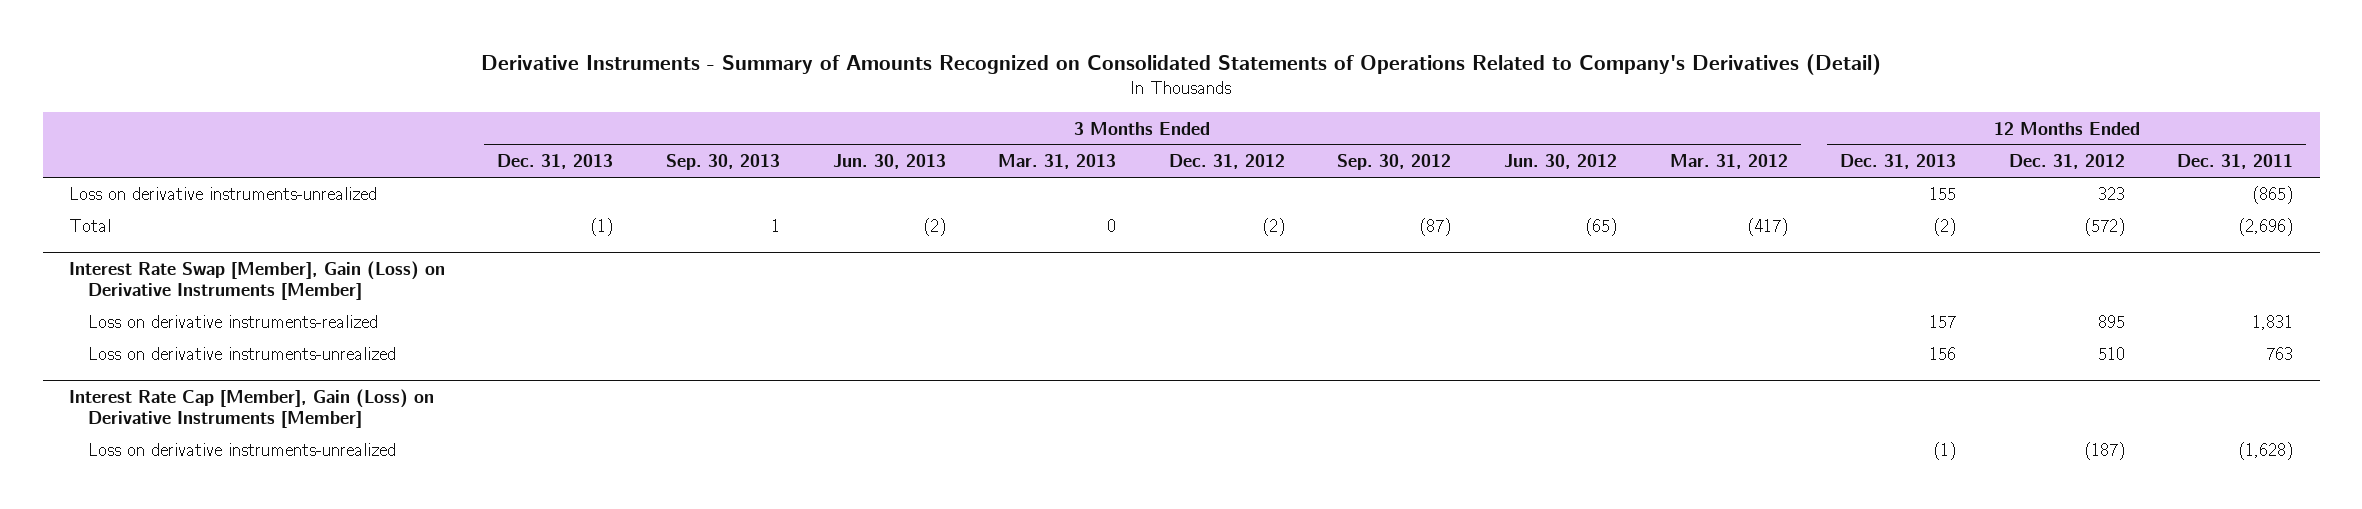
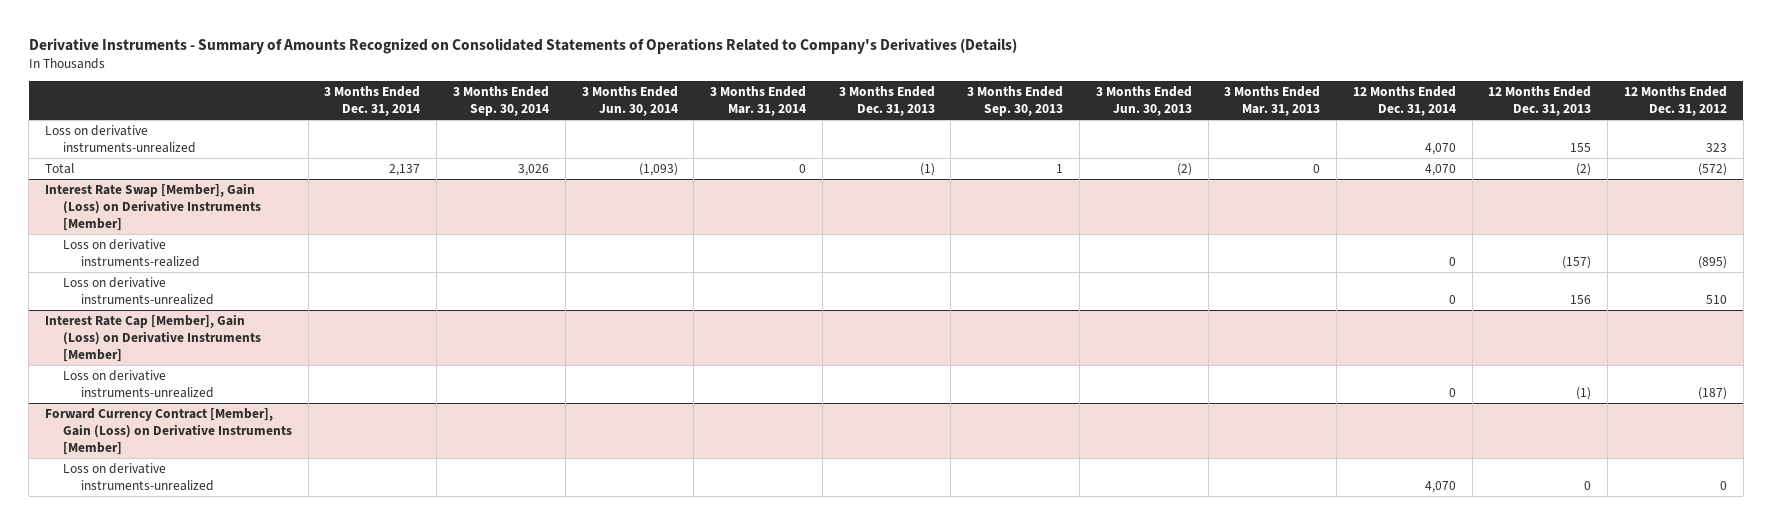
[481,54,1882,76] Derivative Instruments - Summary of Amounts Recognized on Consolidated Statements of Operations Related to Company's Derivatives (Detail) -> [28,37,1017,54] Derivative Instruments - Summary of Amounts Recognized on Consolidated Statements of Operations Related to Company's Derivatives (Details)
[1168,154,1285,170] Dec. 31, 2012 -> none
[1337,154,1452,171] Sep. 30, 2012 -> none
[1503,154,1617,170] Jun. 30, 2012 -> none
[1669,154,1788,170] Mar. 31, 2012 -> none
[2177,154,2294,170] Dec. 31, 2011 -> none
none -> [324,86,421,117] 3 Months Ended Dec. 31, 2014
none -> [452,86,549,117] 3 Months Ended Sep. 30, 2014
none -> [581,86,678,117] 3 Months Ended Jun. 30, 2014
none -> [710,86,807,117] 3 Months Ended Mar. 31, 2014
none -> [1352,86,1456,117] 12 Months Ended Dec. 31, 2014
[1929,315,1957,329] 157 -> [1562,255,1592,269] (157)
[2097,315,2125,329] 895 -> [1698,255,1728,269] (895)
none -> [44,407,292,455] Forward Currency Contract [Member], Gain (Loss) on Derivative Instruments [Member]
none -> [62,462,214,491] Loss on derivative instruments-unrealized

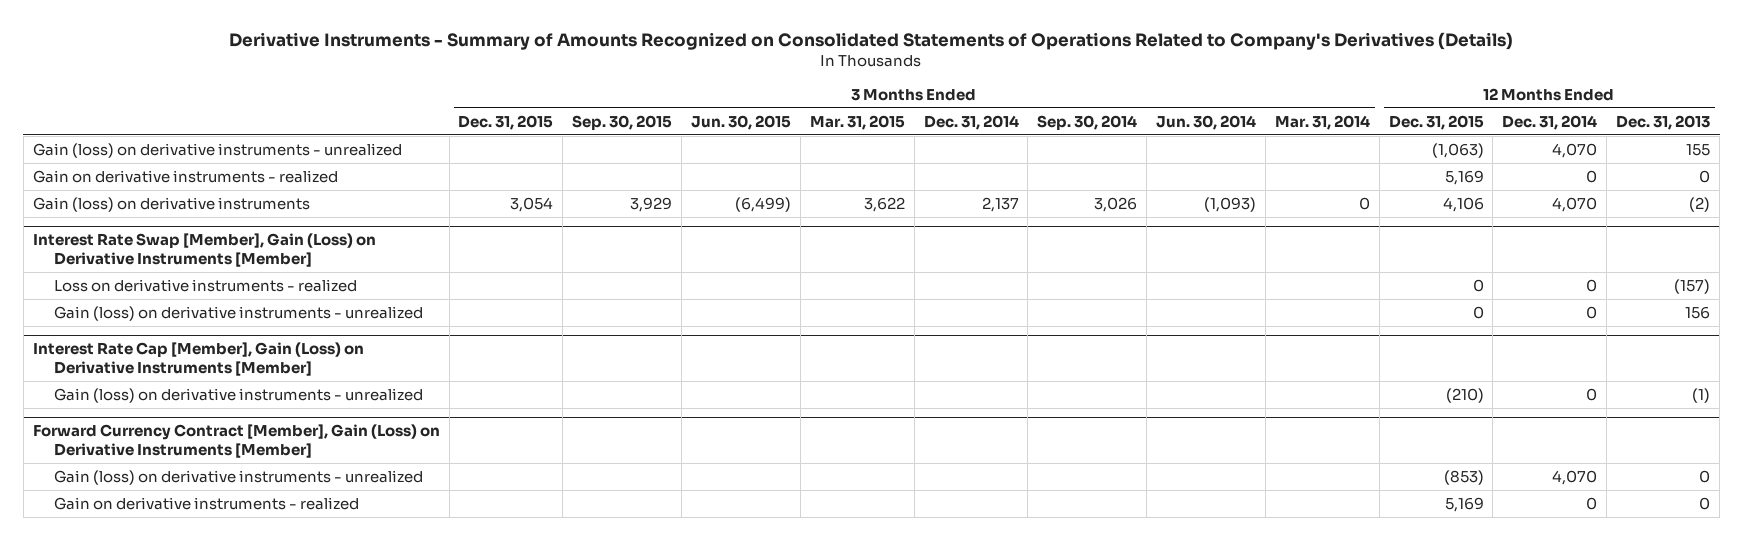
[838,86,935,117] 3 Months Ended Dec. 31, 2013 -> none
[967,86,1064,117] 3 Months Ended Sep. 30, 2013 -> none
[1095,86,1192,117] 3 Months Ended Jun. 30, 2013 -> none
[1224,86,1321,117] 3 Months Ended Mar. 31, 2013 -> none
[1624,86,1728,117] 12 Months Ended Dec. 31, 2012 -> none
none -> [458,114,554,130] Dec. 31, 2015
none -> [572,114,673,130] Sep. 30, 2015
none -> [690,114,791,130] Jun. 30, 2015
none -> [809,114,905,130] Mar. 31, 2015
none -> [1388,114,1484,130] Dec. 31, 2015
[44,124,196,153] Loss on derivative instruments-unrealized -> [32,142,402,158] Gain (loss) on derivative instruments - unrealized
none -> [32,169,338,183] Gain on derivative instruments - realized
[44,162,74,174] Total -> [32,196,310,212] Gain (loss) on derivative instruments
[62,238,200,267] Loss on derivative instruments-realized -> [53,278,357,292] Loss on derivative instruments - realized
[62,276,214,305] Loss on derivative instruments-unrealized -> [53,305,423,321] Gain (loss) on derivative instruments - unrealized
[62,369,214,398] Loss on derivative instruments-unrealized -> [53,387,423,403] Gain (loss) on derivative instruments - unrealized
[62,462,214,491] Loss on derivative instruments-unrealized -> [53,469,423,485] Gain (loss) on derivative instruments - unrealized
none -> [53,496,359,510] Gain on derivative instruments - realized

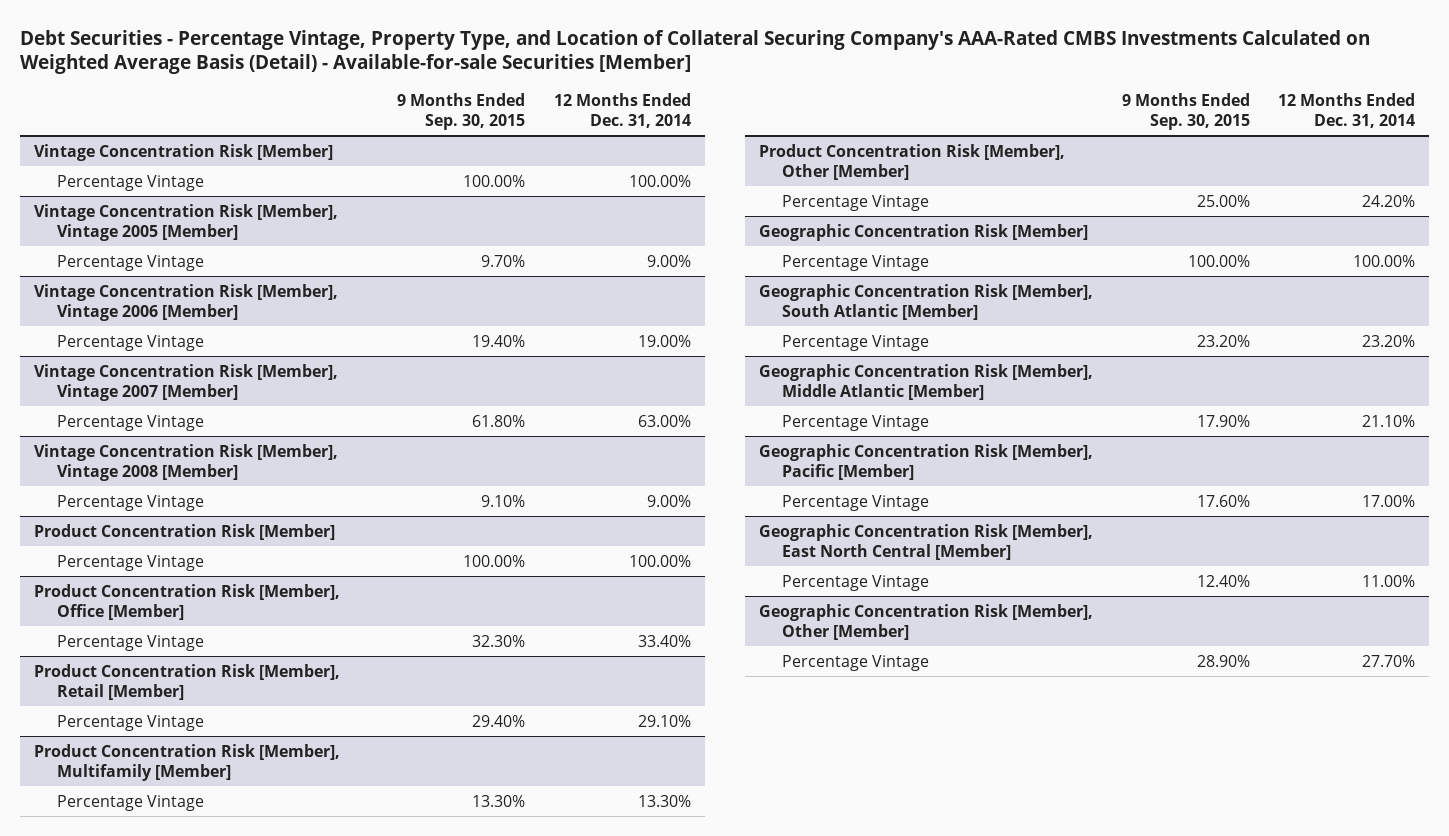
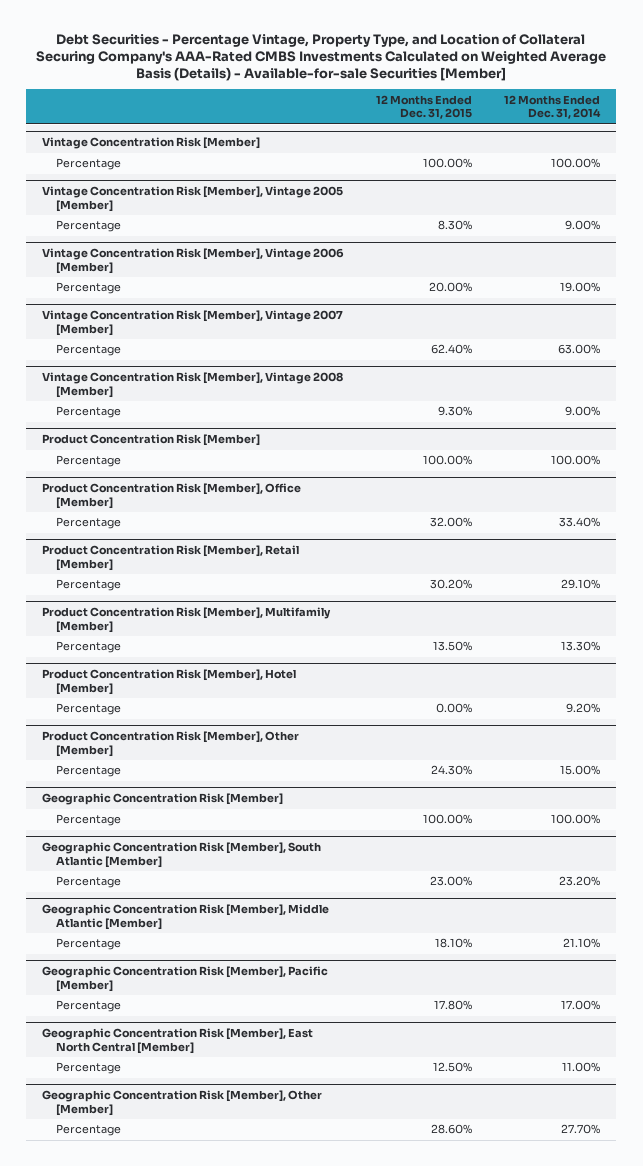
[19,29,1370,75] Debt Securities - Percentage Vintage, Property Type, and Location of Collateral Securing Company's AAA-Rated CMBS Investments Calculated on Weighted Average Basis (Detail) - Available-for-sale Securities [Member] -> [36,33,607,82] Debt Securities - Percentage Vintage, Property Type, and Location of Collateral Securing Company's AAA-Rated CMBS Investments Calculated on Weighted Average Basis (Details) - Available-for-sale Securities [Member]
[396,92,525,131] 9 Months Ended Sep. 30, 2015 -> none
none -> [376,94,473,120] 12 Months Ended Dec. 31, 2015
[56,174,204,191] Percentage Vintage -> [56,158,122,171] Percentage
[56,254,204,271] Percentage Vintage -> [56,220,122,233] Percentage
[56,334,204,351] Percentage Vintage -> [56,282,122,295] Percentage
[56,414,204,431] Percentage Vintage -> [56,344,122,357] Percentage
[56,494,204,511] Percentage Vintage -> [56,406,122,419] Percentage
[56,554,204,571] Percentage Vintage -> [56,455,122,468] Percentage
[56,634,204,651] Percentage Vintage -> [56,517,122,530] Percentage
[56,714,204,731] Percentage Vintage -> [56,579,122,592] Percentage
[56,794,204,811] Percentage Vintage -> [56,641,122,654] Percentage
none -> [42,669,297,695] Product Concentration Risk [Member], Hotel [Member]
none -> [56,703,122,716] Percentage
[781,194,929,211] Percentage Vintage -> [56,765,122,778] Percentage
[1362,194,1416,207] 24.20% -> [560,765,601,776] 15.00%
[781,254,929,271] Percentage Vintage -> [56,814,122,827] Percentage
[781,334,929,351] Percentage Vintage -> [56,876,122,889] Percentage
[781,414,929,431] Percentage Vintage -> [56,938,122,951] Percentage
[781,494,929,511] Percentage Vintage -> [56,1000,122,1013] Percentage
[781,574,929,591] Percentage Vintage -> [56,1062,122,1075] Percentage
[781,654,929,671] Percentage Vintage -> [56,1124,122,1137] Percentage

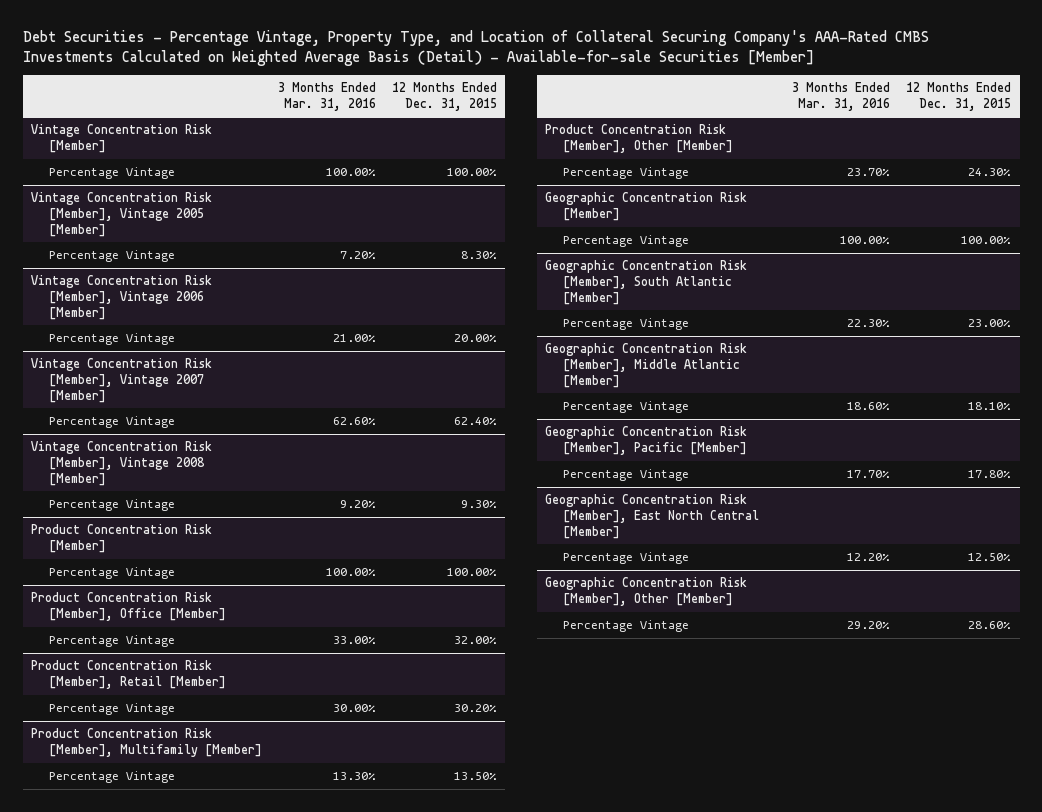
[36,33,607,82] Debt Securities - Percentage Vintage, Property Type, and Location of Collateral Securing Company's AAA-Rated CMBS Investments Calculated on Weighted Average Basis (Details) - Available-for-sale Securities [Member] -> [22,30,929,67] Debt Securities - Percentage Vintage, Property Type, and Location of Collateral Securing Company's AAA-Rated CMBS Investments Calculated on Weighted Average Basis (Detail) - Available-for-sale Securities [Member]
[504,94,602,120] 12 Months Ended Dec. 31, 2014 -> none
none -> [277,81,376,111] 3 Months Ended Mar. 31, 2016
[56,158,122,171] Percentage -> [48,167,175,180] Percentage Vintage
[56,220,122,233] Percentage -> [48,250,175,263] Percentage Vintage
[56,282,122,295] Percentage -> [48,333,175,346] Percentage Vintage
[56,344,122,357] Percentage -> [48,416,175,429] Percentage Vintage
[56,406,122,419] Percentage -> [48,499,175,512] Percentage Vintage
[56,455,122,468] Percentage -> [48,567,175,580] Percentage Vintage
[56,517,122,530] Percentage -> [48,635,175,648] Percentage Vintage
[56,579,122,592] Percentage -> [48,703,175,716] Percentage Vintage
[42,669,297,695] Product Concentration Risk [Member], Hotel [Member] -> none
[56,703,122,716] Percentage -> none
[56,641,122,654] Percentage -> [48,771,175,784] Percentage Vintage
[56,765,122,778] Percentage -> [563,167,690,180] Percentage Vintage
[56,814,122,827] Percentage -> [563,235,690,248] Percentage Vintage
[56,876,122,889] Percentage -> [563,318,690,331] Percentage Vintage
[56,938,122,951] Percentage -> [563,401,690,414] Percentage Vintage
[56,1000,122,1013] Percentage -> [563,469,690,482] Percentage Vintage
[56,1062,122,1075] Percentage -> [563,552,690,565] Percentage Vintage
[56,1124,122,1137] Percentage -> [563,620,690,633] Percentage Vintage

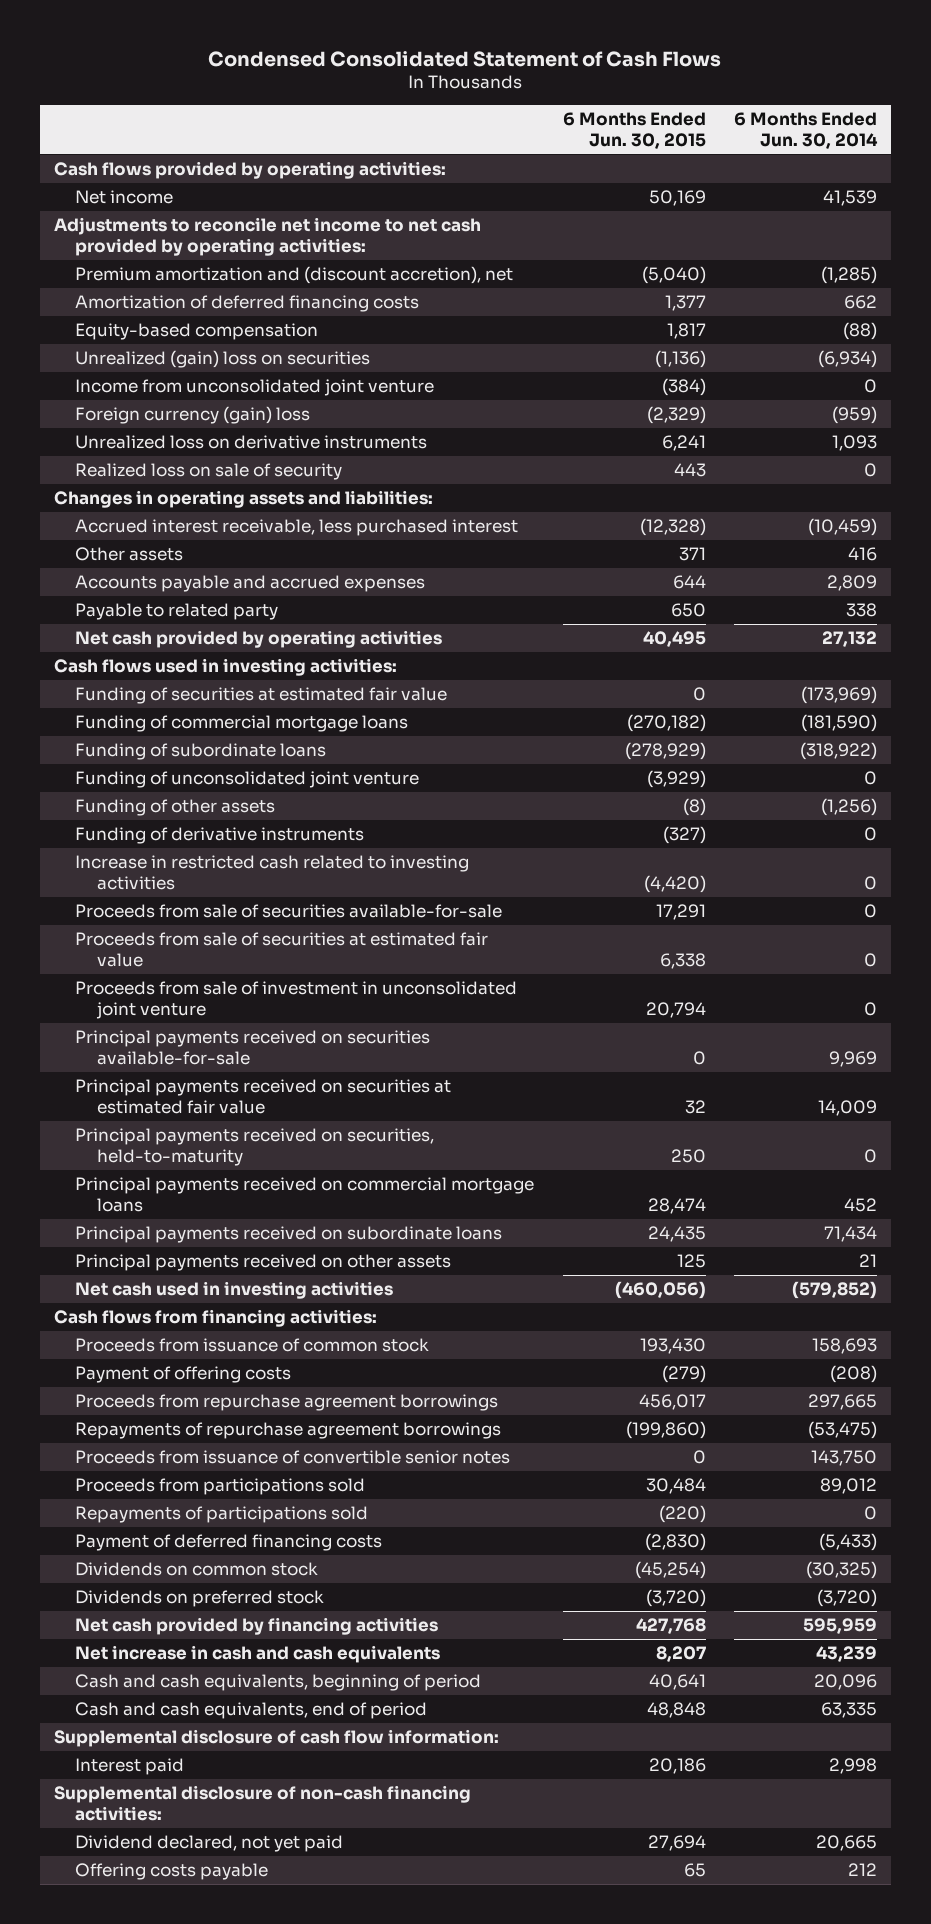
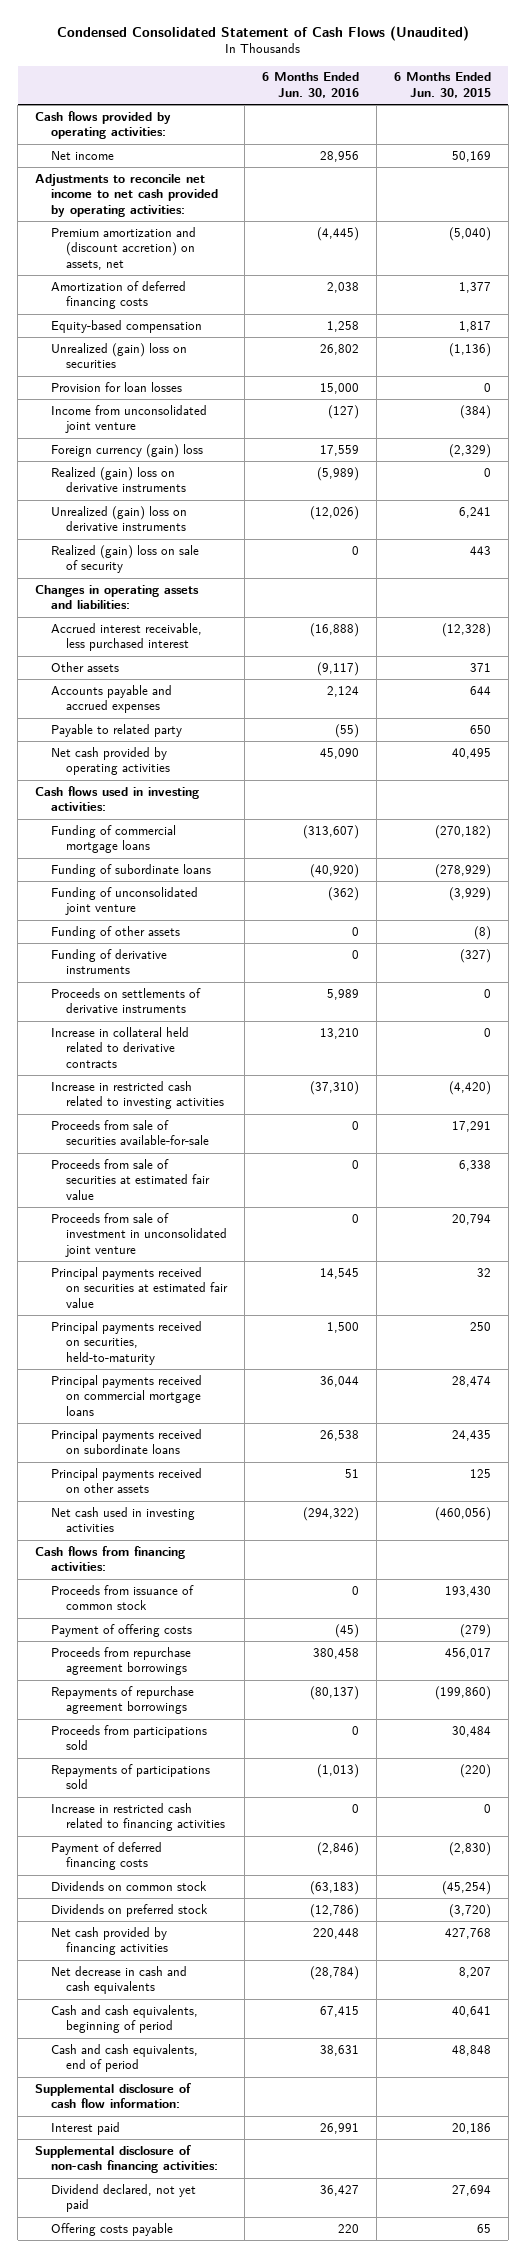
[208,50,722,67] Condensed Consolidated Statement of Cash Flows -> [56,25,469,41] Condensed Consolidated Statement of Cash Flows (Unaudited)
[733,112,878,150] 6 Months Ended Jun. 30, 2014 -> none
none -> [261,72,359,98] 6 Months Ended Jun. 30, 2016
[75,265,514,284] Premium amortization and (discount accretion), net -> [50,226,196,271] Premium amortization and (discount accretion) on assets, net
none -> [50,381,182,392] Provision for loan losses
none -> [50,466,187,493] Realized (gain) loss on derivative instruments
[75,434,428,449] Unrealized loss on derivative instruments -> [50,505,187,532] Unrealized (gain) loss on derivative instruments
[75,462,343,480] Realized loss on sale of security -> [50,544,199,574] Realized (gain) loss on sale of security
[75,686,448,704] Funding of securities at estimated fair value -> none
none -> [50,987,201,1014] Proceeds on settlements of derivative instruments
none -> [50,1026,189,1069] Increase in collateral held related to derivative contracts
[75,1029,431,1066] Principal payments received on securities available-for-sale -> none
[75,1449,511,1464] Proceeds from issuance of convertible senior notes -> none
none -> [50,1802,226,1832] Increase in restricted cash related to financing activities
[75,1644,441,1663] Net increase in cash and cash equivalents -> [50,1965,187,1995] Net decrease in cash and cash equivalents

